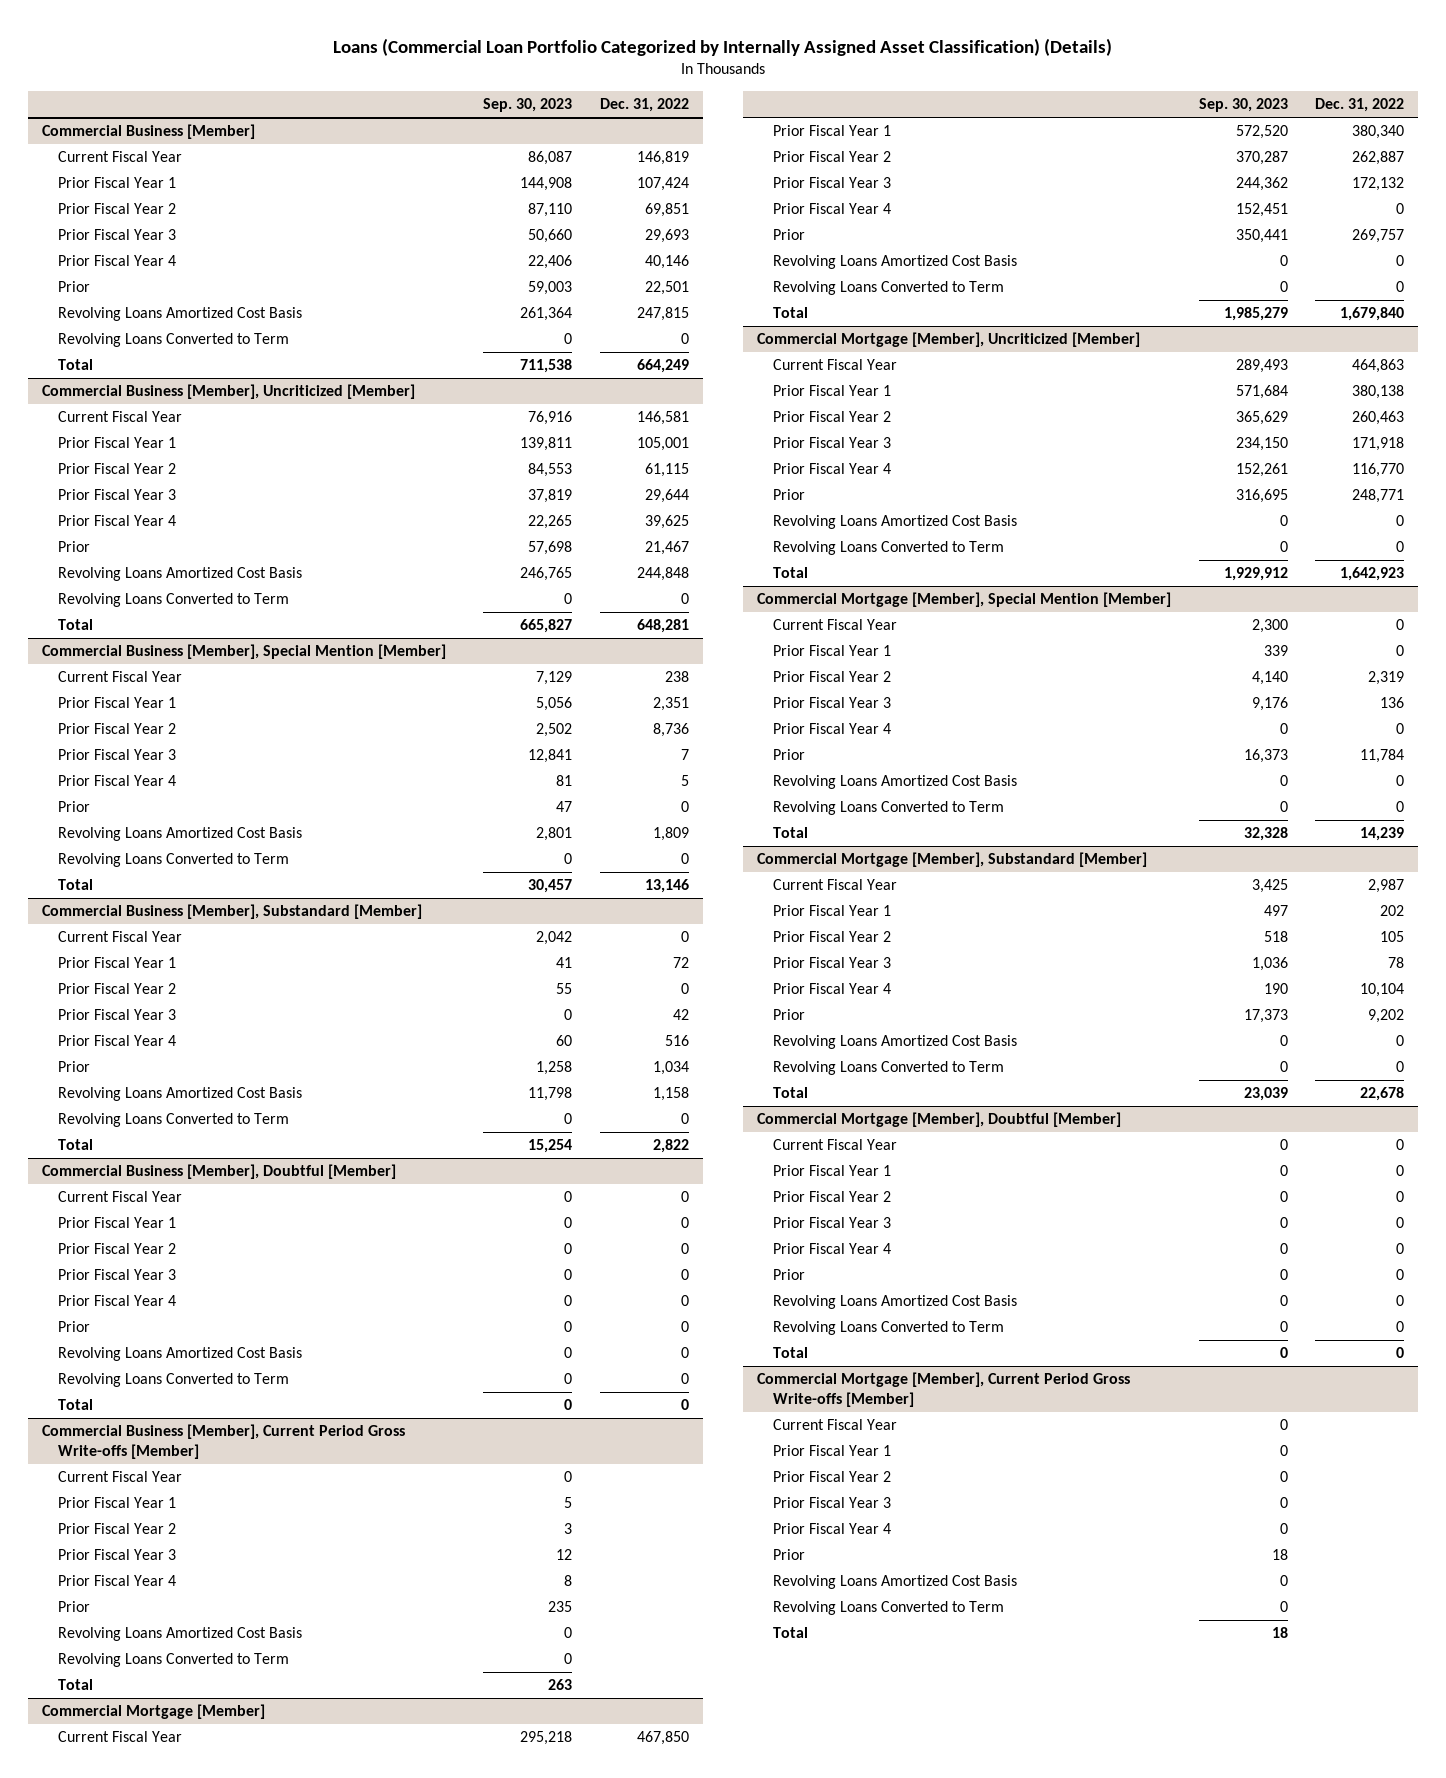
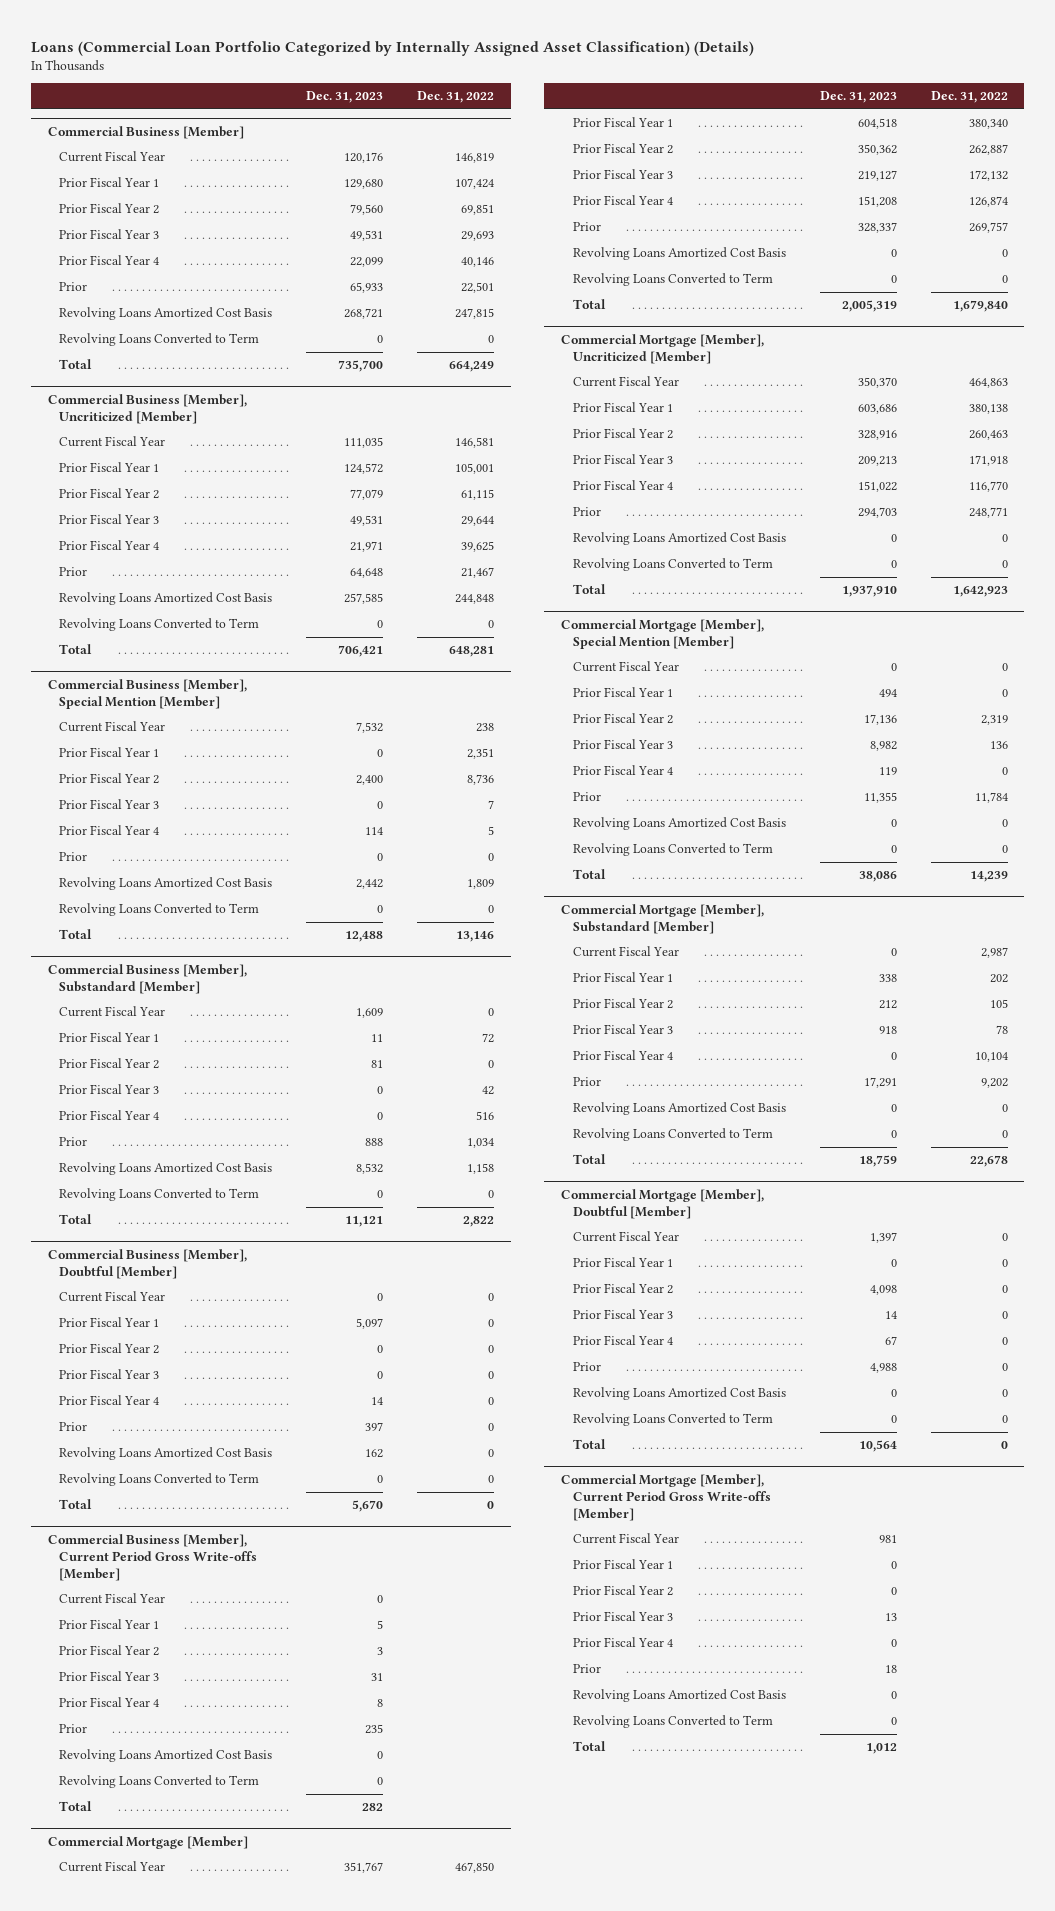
[483,98,573,113] Sep. 30, 2023 -> none
none -> [306,91,384,104] Dec. 31, 2023
[1396,203,1405,215] 0 -> [968,196,1008,208] 126,874

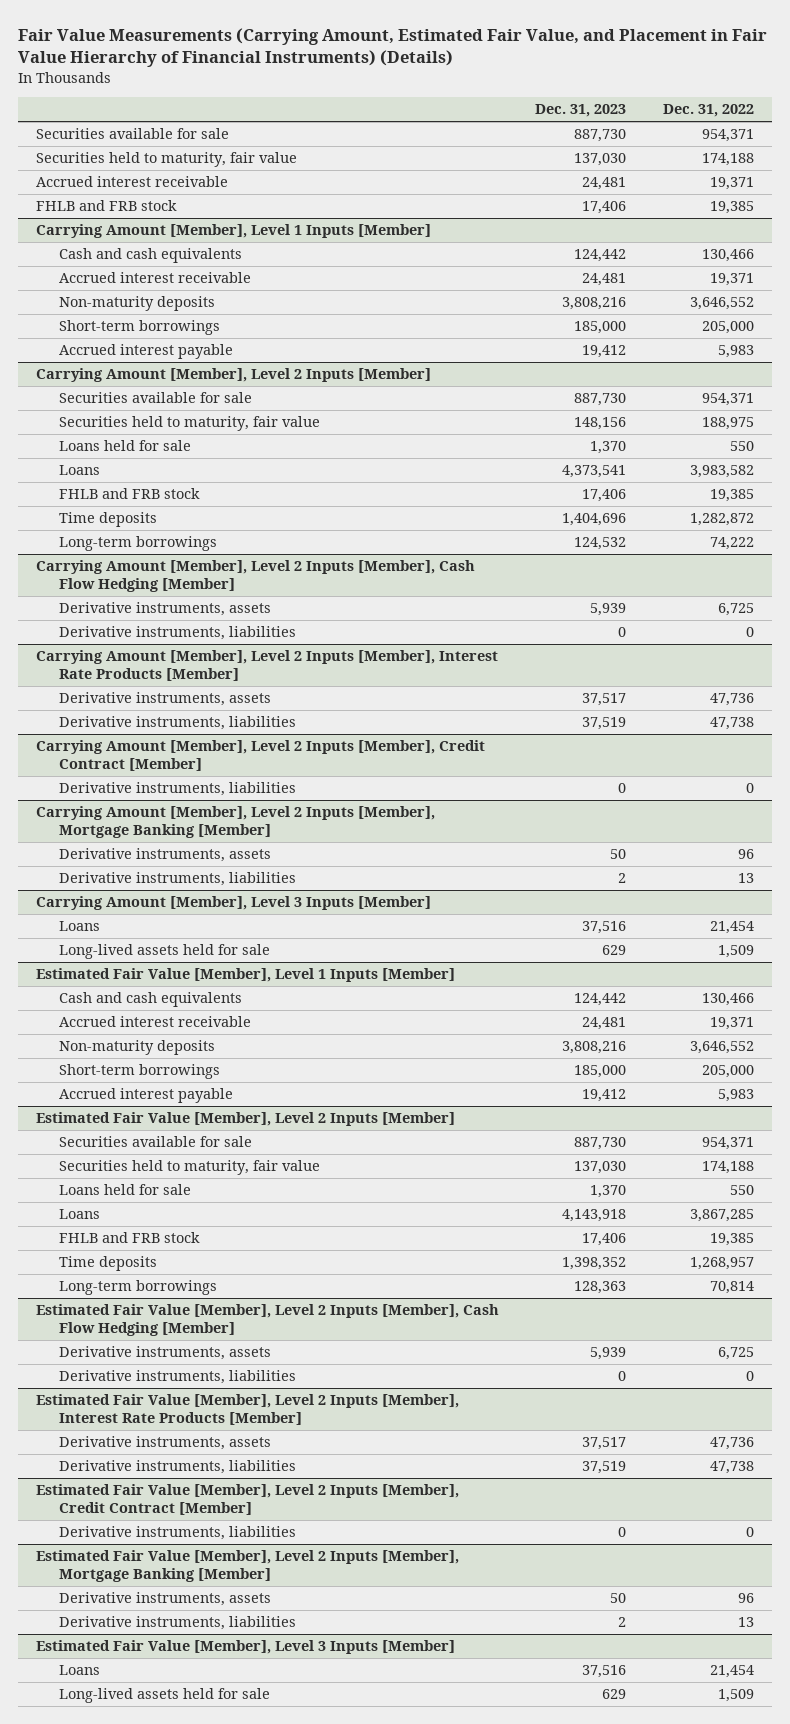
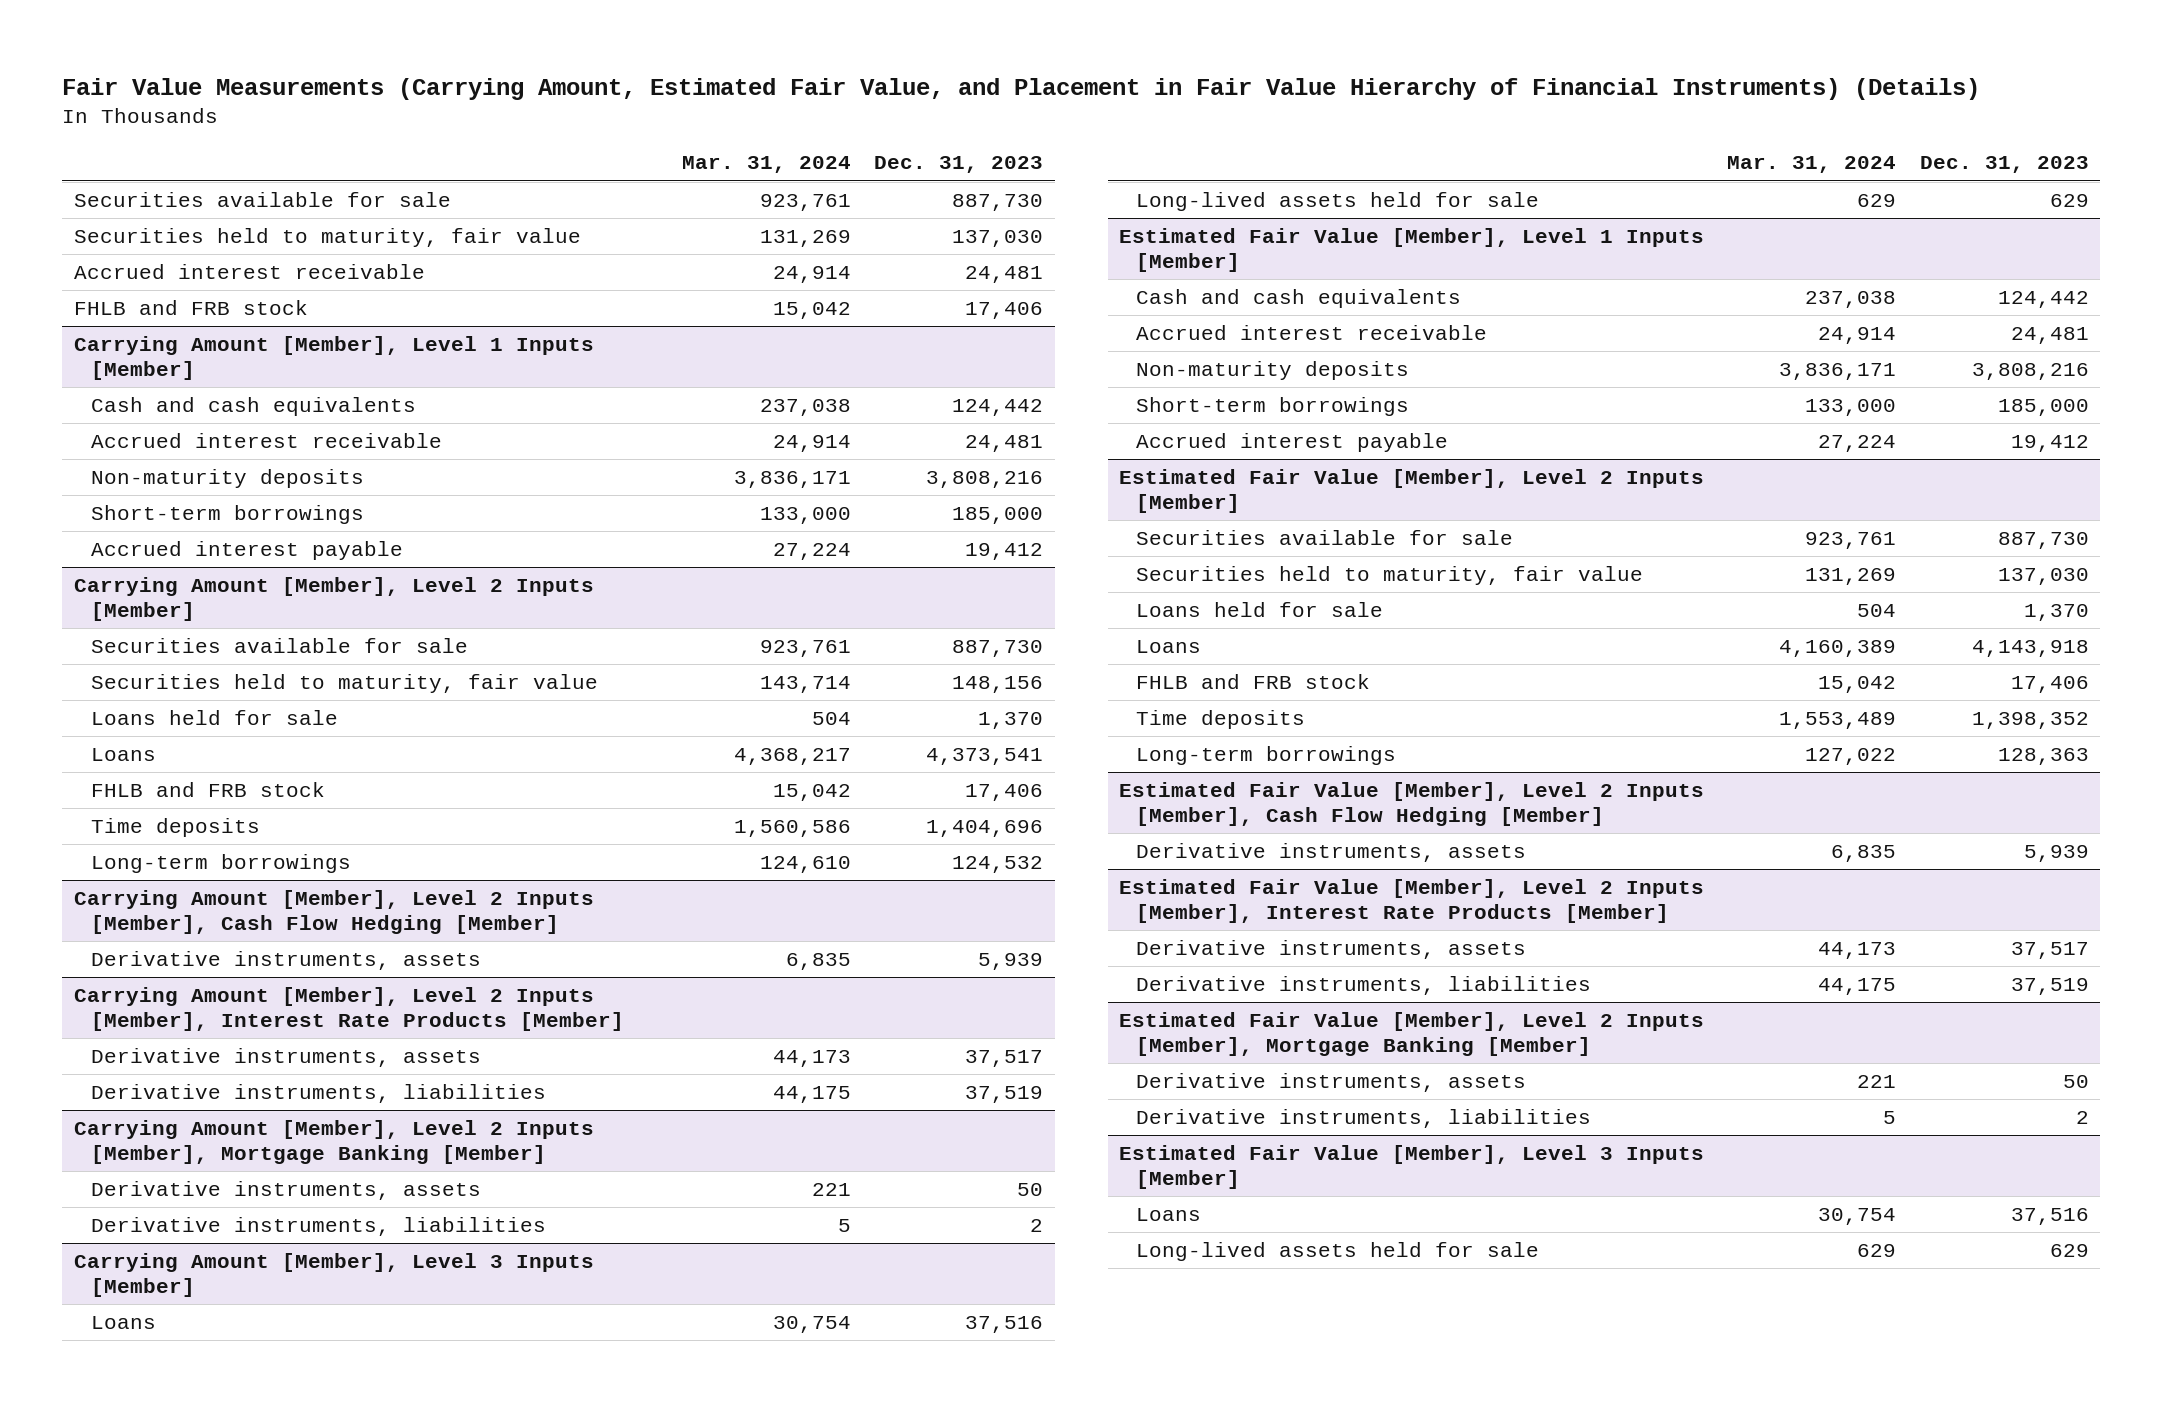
[662,104,754,118] Dec. 31, 2022 -> none
none -> [682,156,852,174] Mar. 31, 2024
[59,626,297,641] Derivative instruments, liabilities -> none
[36,740,486,772] Carrying Amount [Member], Level 2 Inputs [Member], Credit Contract [Member] -> none
[59,782,297,797] Derivative instruments, liabilities -> none
[59,1370,297,1385] Derivative instruments, liabilities -> none
[36,1484,460,1516] Estimated Fair Value [Member], Level 2 Inputs [Member], Credit Contract [Member] -> none
[59,1526,297,1541] Derivative instruments, liabilities -> none

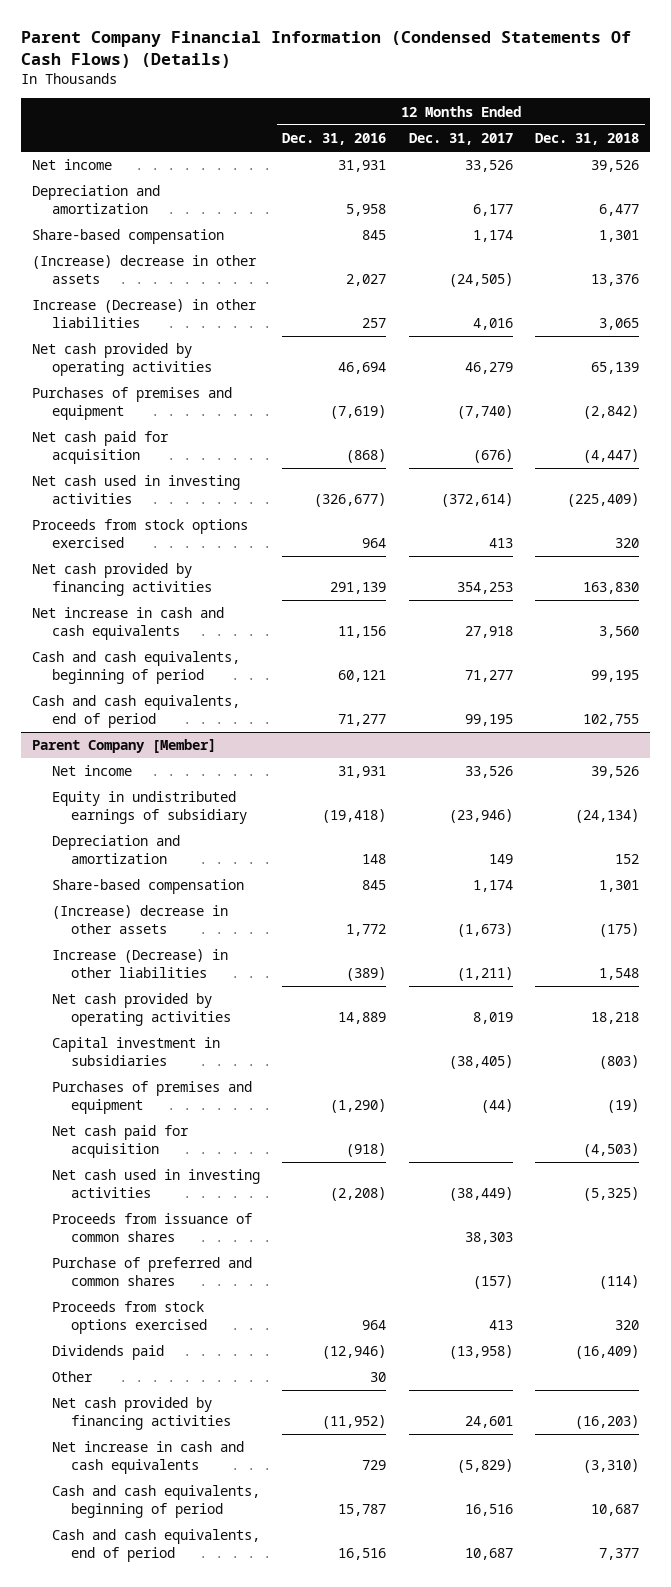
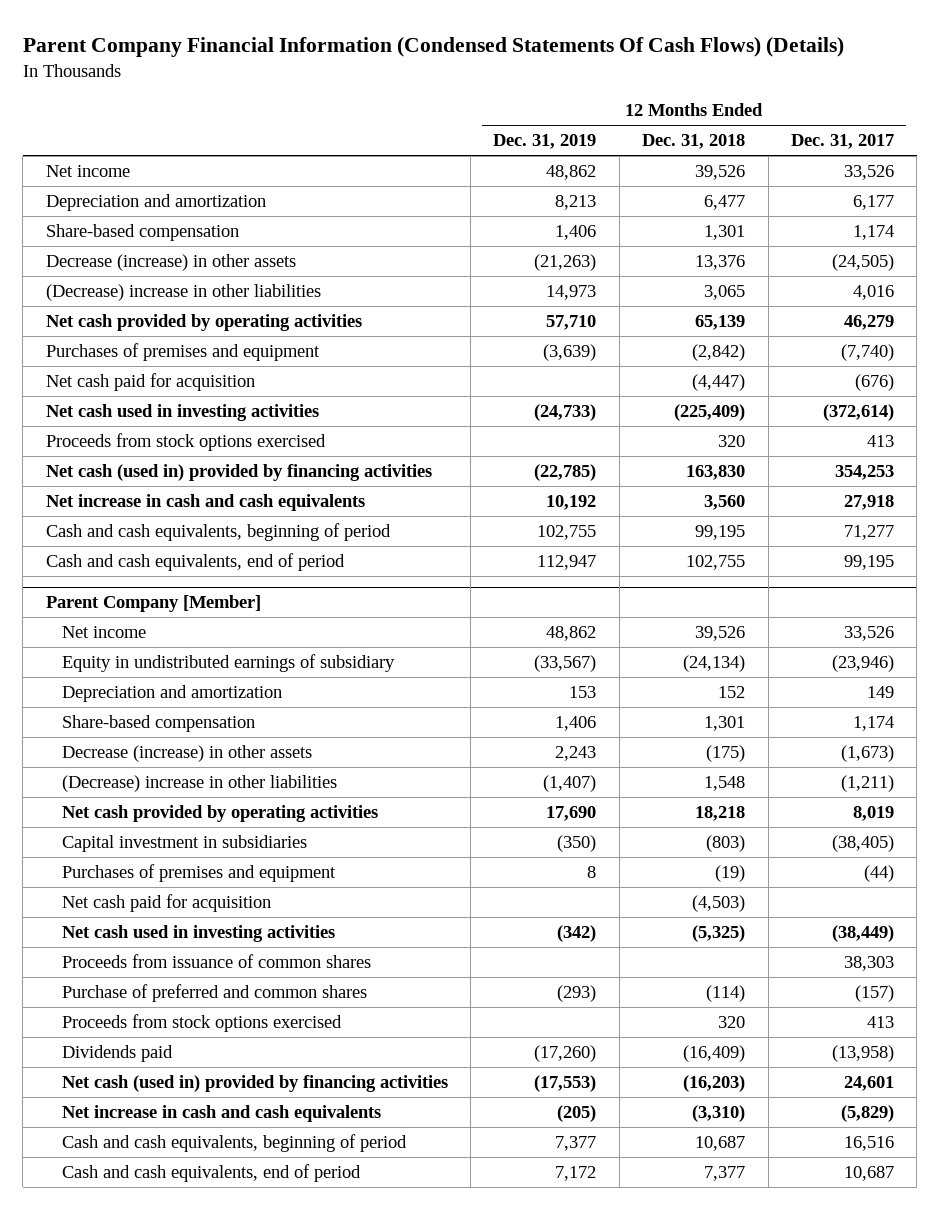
[282,133,387,146] Dec. 31, 2016 -> none
none -> [493,134,597,150] Dec. 31, 2019
[32,255,258,284] (Increase) decrease in other assets -> [45,254,296,272] Decrease (increase) in other assets
[32,299,258,328] Increase (Decrease) in other liabilities -> [45,284,321,302] (Decrease) increase in other liabilities
[32,563,212,596] Net cash provided by financing activities -> [45,464,432,482] Net cash (used in) provided by financing activities
[51,905,228,934] (Increase) decrease in other assets -> [61,745,312,763] Decrease (increase) in other assets
[51,949,228,978] Increase (Decrease) in other liabilities -> [61,775,337,793] (Decrease) increase in other liabilities
[51,1371,93,1383] Other -> none
[51,1397,232,1430] Net cash provided by financing activities -> [61,1075,448,1093] Net cash (used in) provided by financing activities

